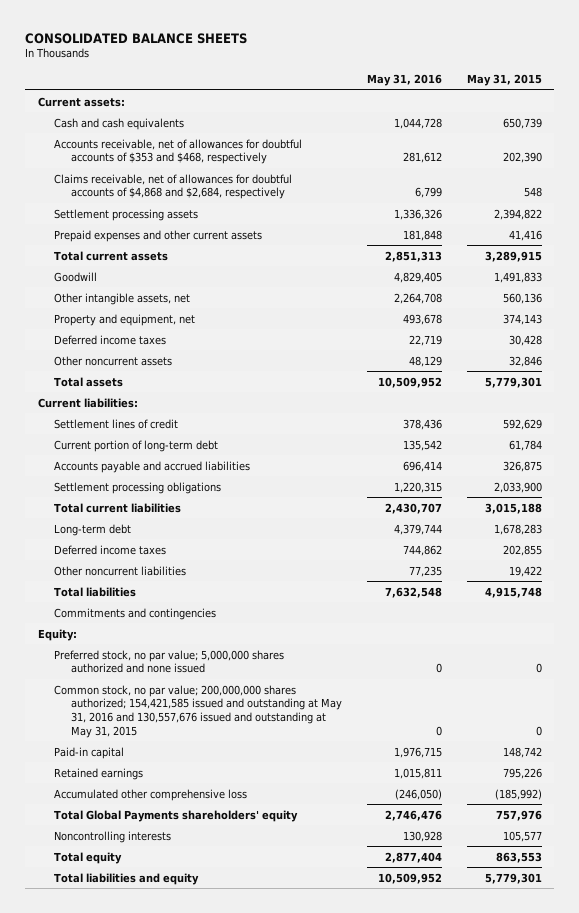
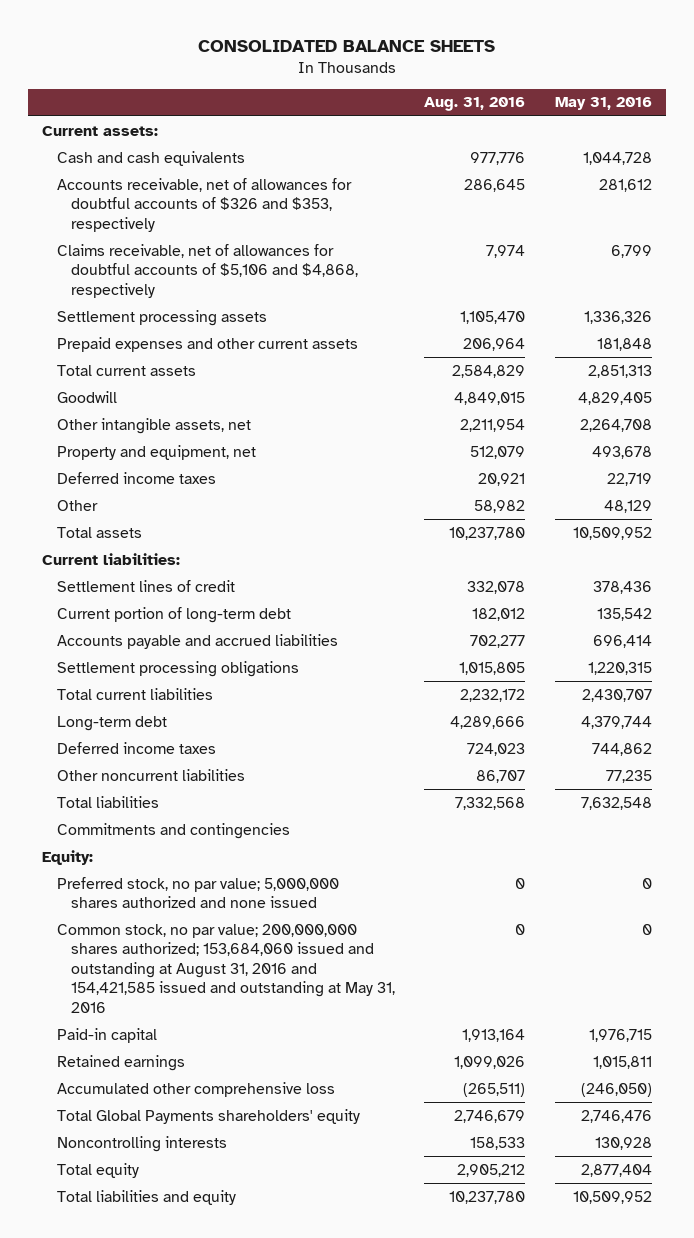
[466,74,542,87] May 31, 2015 -> none
none -> [424,97,526,112] Aug. 31, 2016
[54,138,303,165] Accounts receivable, net of allowances for doubtful accounts of $353 and $468, respectively -> [56,177,352,232] Accounts receivable, net of allowances for doubtful accounts of $326 and $353, respectively
[54,173,293,200] Claims receivable, net of allowances for doubtful accounts of $4,868 and $2,684, respectively -> [56,243,358,298] Claims receivable, net of allowances for doubtful accounts of $5,106 and $4,868, respectively
[54,355,173,366] Other noncurrent assets -> [56,499,98,511] Other
[54,684,342,738] Common stock, no par value; 200,000,000 shares authorized; 154,421,585 issued and outstanding at May 31, 2016 and 130,557,676 issued and outstanding at May 31, 2015 -> [56,923,395,1013] Common stock, no par value; 200,000,000 shares authorized; 153,684,060 issued and outstanding at August 31, 2016 and 154,421,585 issued and outstanding at May 31, 2016

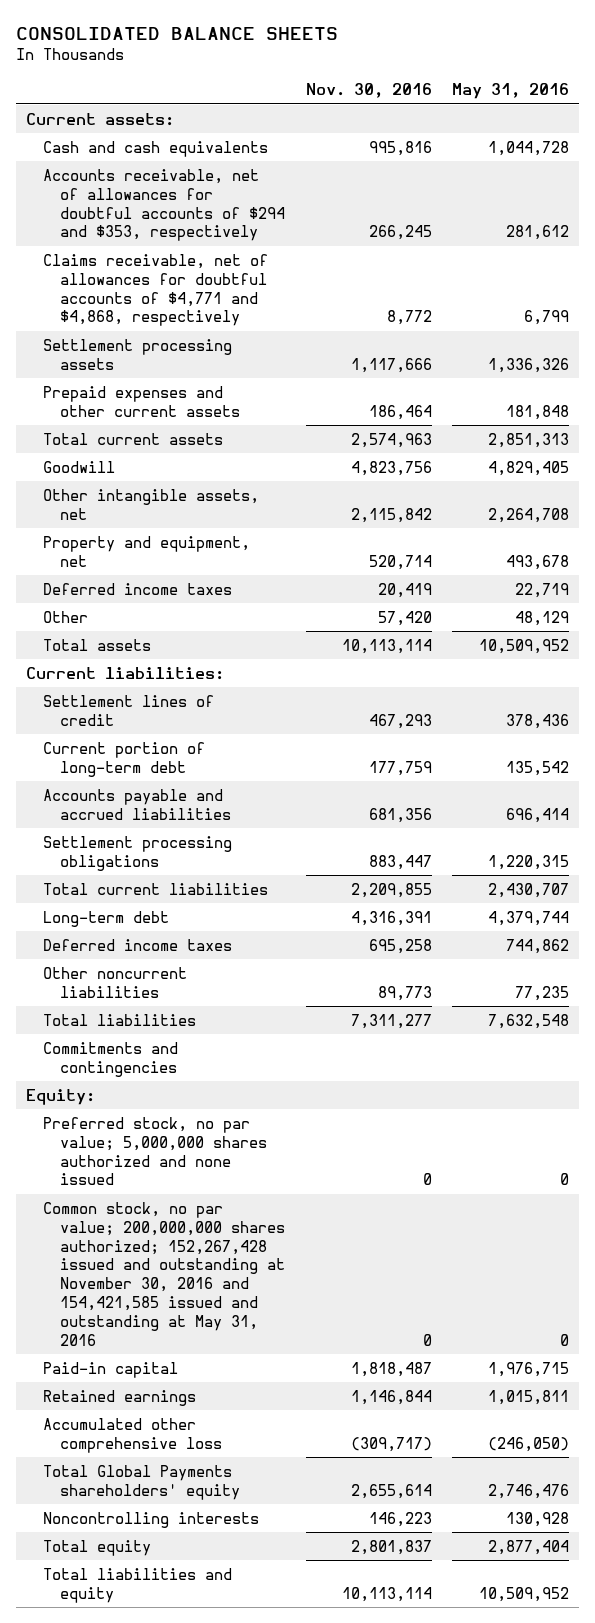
[424,97,526,112] Aug. 31, 2016 -> none
none -> [305,83,432,99] Nov. 30, 2016
[56,177,352,232] Accounts receivable, net of allowances for doubtful accounts of $326 and $353, respectively -> [43,168,286,242] Accounts receivable, net of allowances for doubtful accounts of $294 and $353, respectively
[56,243,358,298] Claims receivable, net of allowances for doubtful accounts of $5,106 and $4,868, respectively -> [43,253,269,327] Claims receivable, net of allowances for doubtful accounts of $4,771 and $4,868, respectively
[56,923,395,1013] Common stock, no par value; 200,000,000 shares authorized; 153,684,060 issued and outstanding at August 31, 2016 and 154,421,585 issued and outstanding at May 31, 2016 -> [43,1201,286,1346] Common stock, no par value; 200,000,000 shares authorized; 152,267,428 issued and outstanding at November 30, 2016 and 154,421,585 issued and outstanding at May 31, 2016

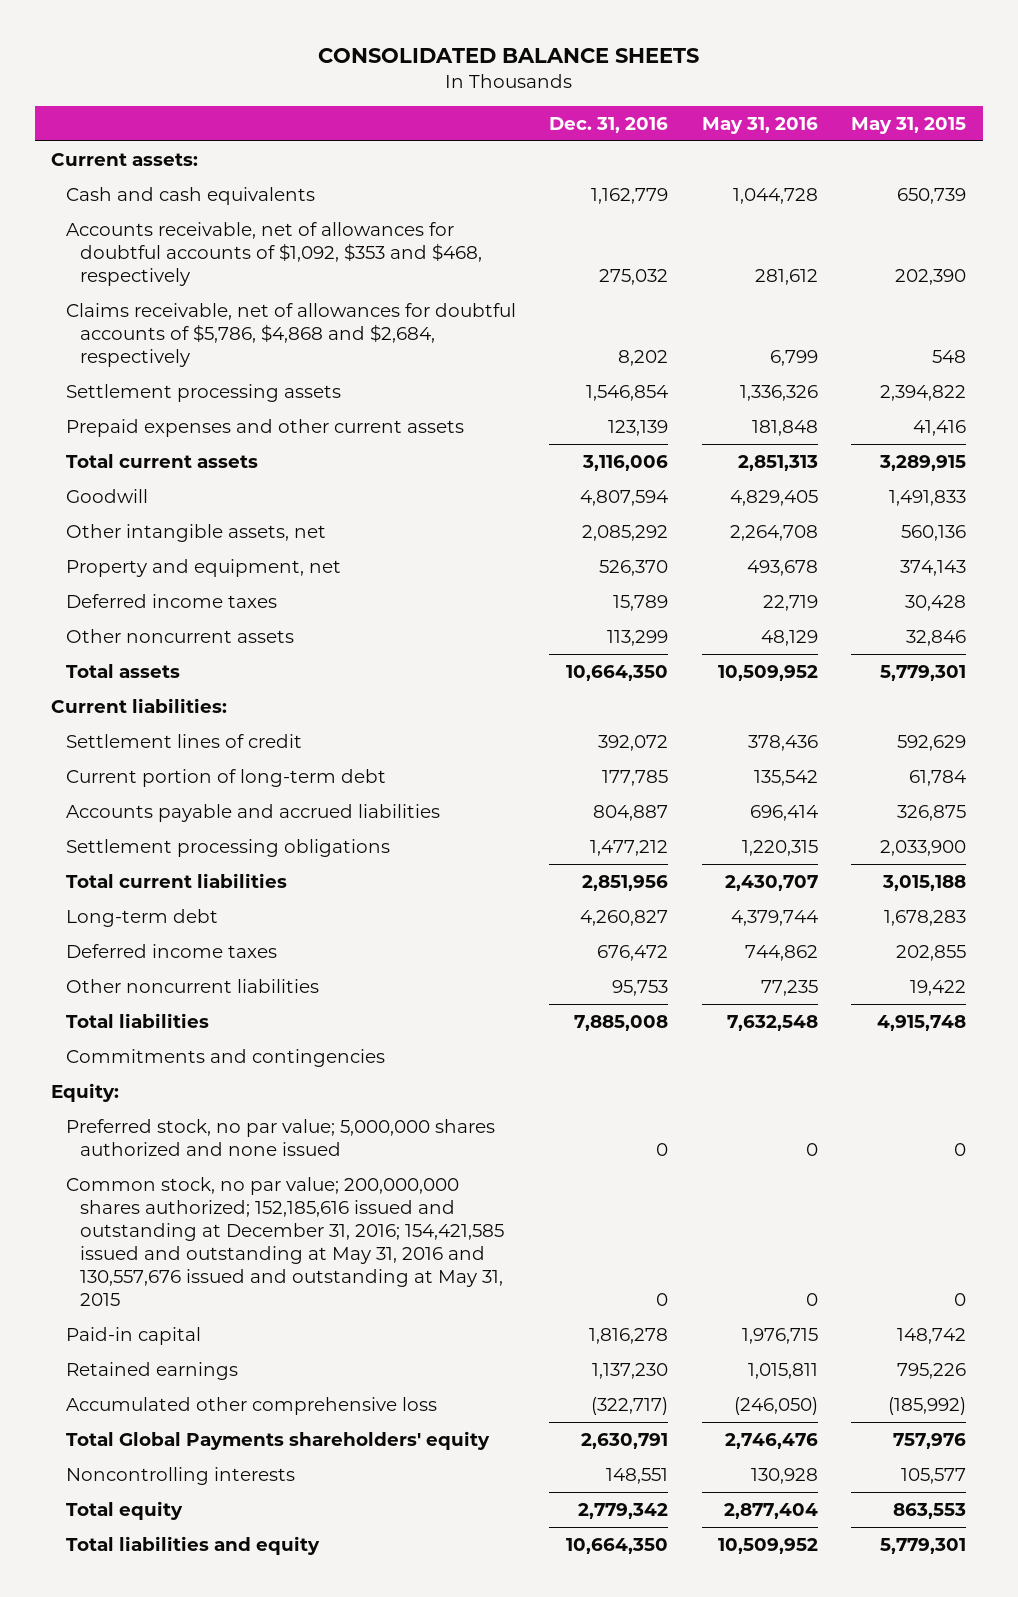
[305,83,432,99] Nov. 30, 2016 -> none
none -> [549,116,669,133] Dec. 31, 2016
none -> [851,116,967,134] May 31, 2015
[43,168,286,242] Accounts receivable, net of allowances for doubtful accounts of $294 and $353, respectively -> [65,221,483,287] Accounts receivable, net of allowances for doubtful accounts of $1,092, $353 and $468, respectively
[43,253,269,327] Claims receivable, net of allowances for doubtful accounts of $4,771 and $4,868, respectively -> [65,302,516,368] Claims receivable, net of allowances for doubtful accounts of $5,786, $4,868 and $2,684, respectively
[43,610,89,623] Other -> [65,628,294,643] Other noncurrent assets
[43,1201,286,1346] Common stock, no par value; 200,000,000 shares authorized; 152,267,428 issued and outstanding at November 30, 2016 and 154,421,585 issued and outstanding at May 31, 2016 -> [65,1176,505,1307] Common stock, no par value; 200,000,000 shares authorized; 152,185,616 issued and outstanding at December 31, 2016; 154,421,585 issued and outstanding at May 31, 2016 and 130,557,676 issued and outstanding at May 31, 2015

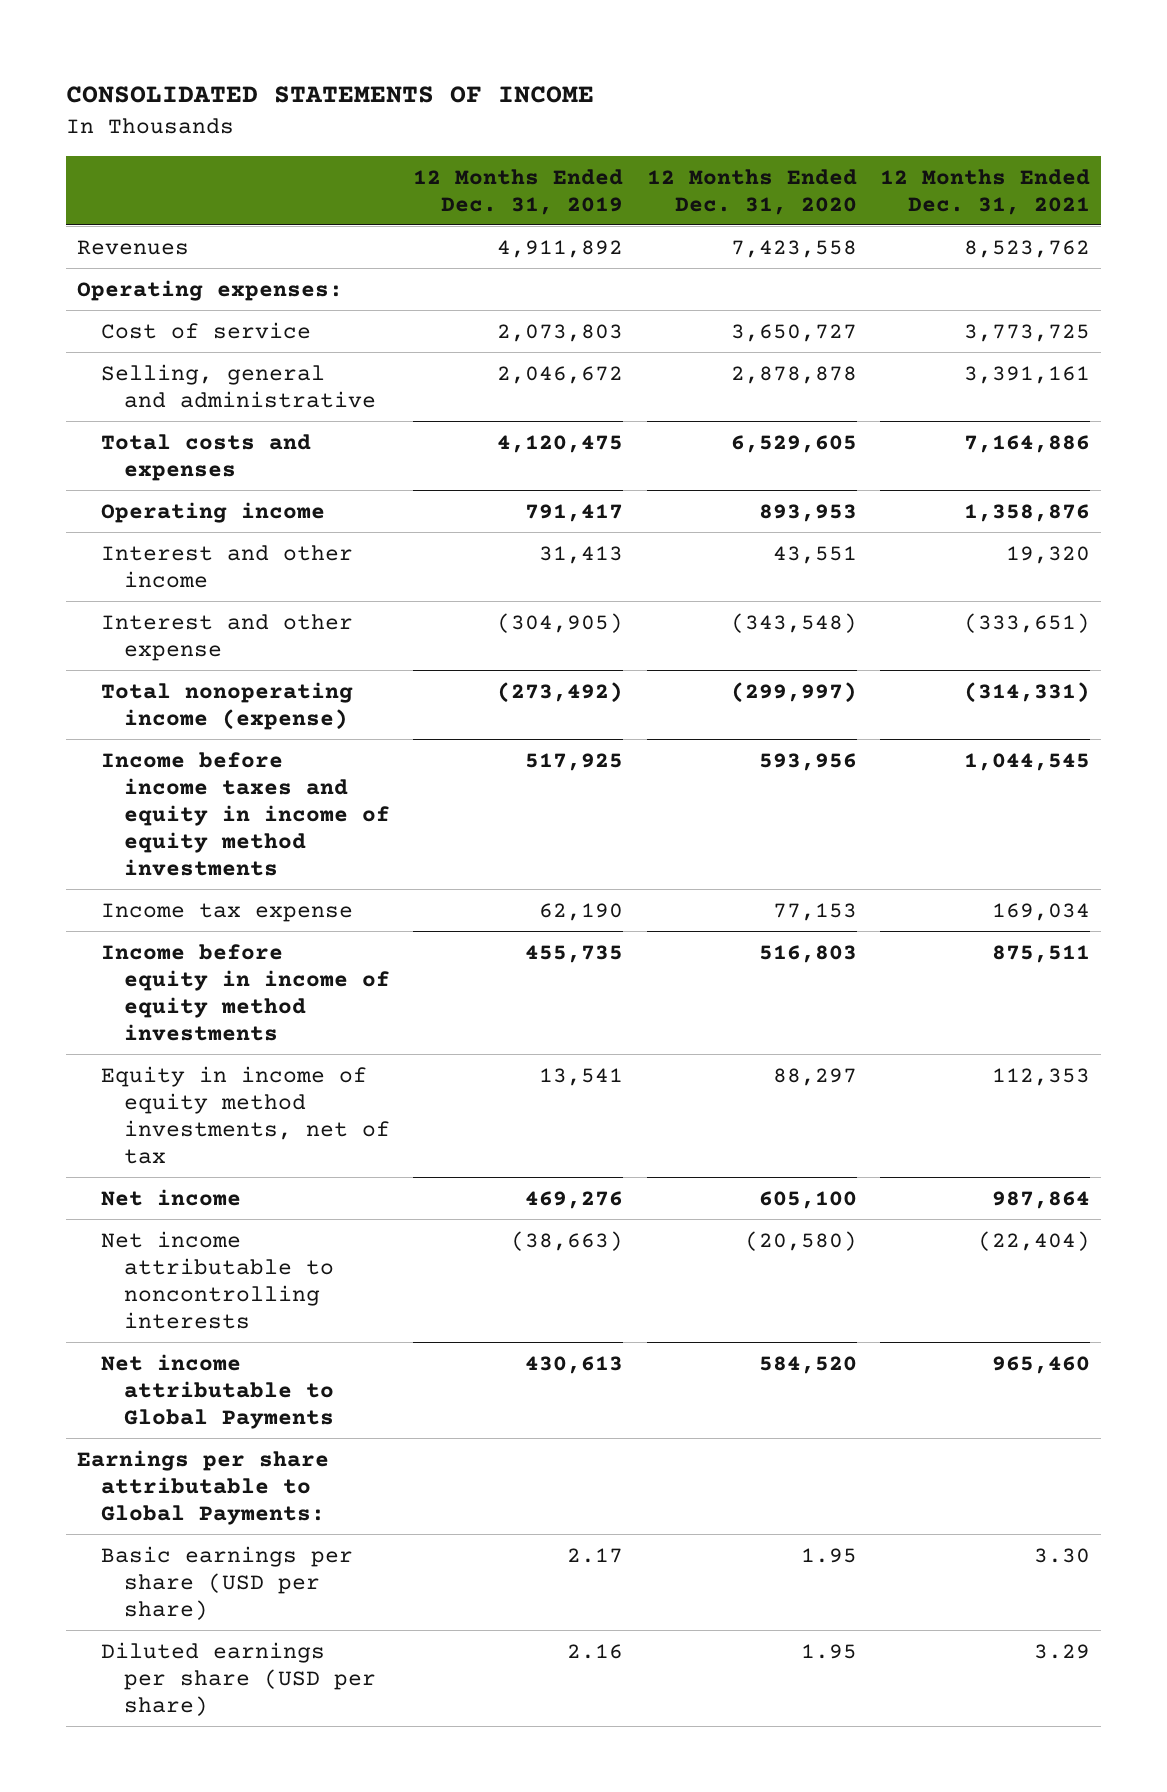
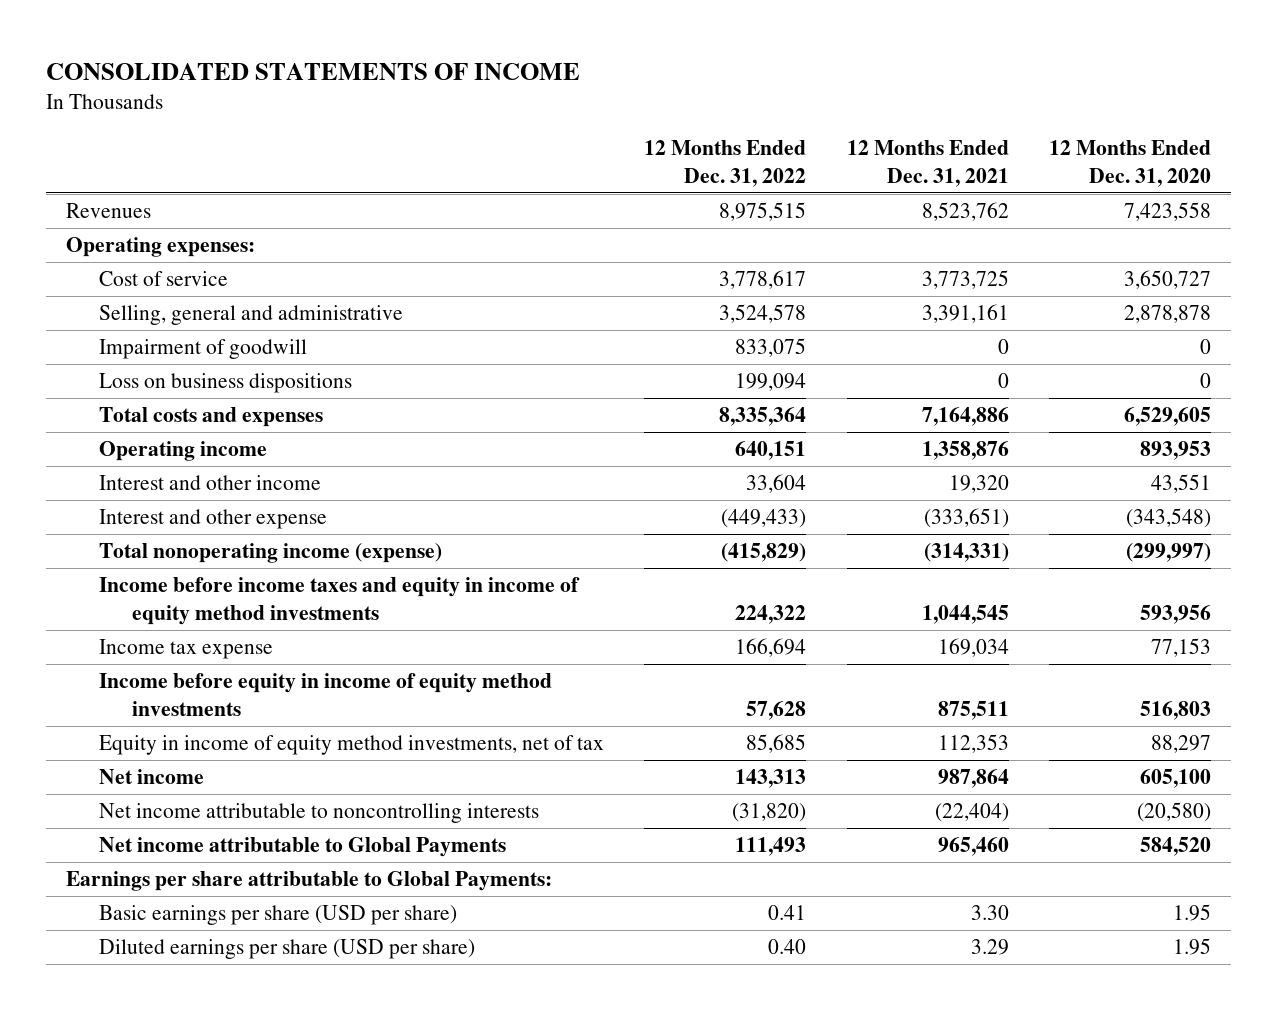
[413,168,624,215] 12 Months Ended Dec. 31, 2019 -> none
none -> [644,139,807,187] 12 Months Ended Dec. 31, 2022
none -> [99,339,308,360] Impairment of goodwill
none -> [99,373,353,394] Loss on business dispositions

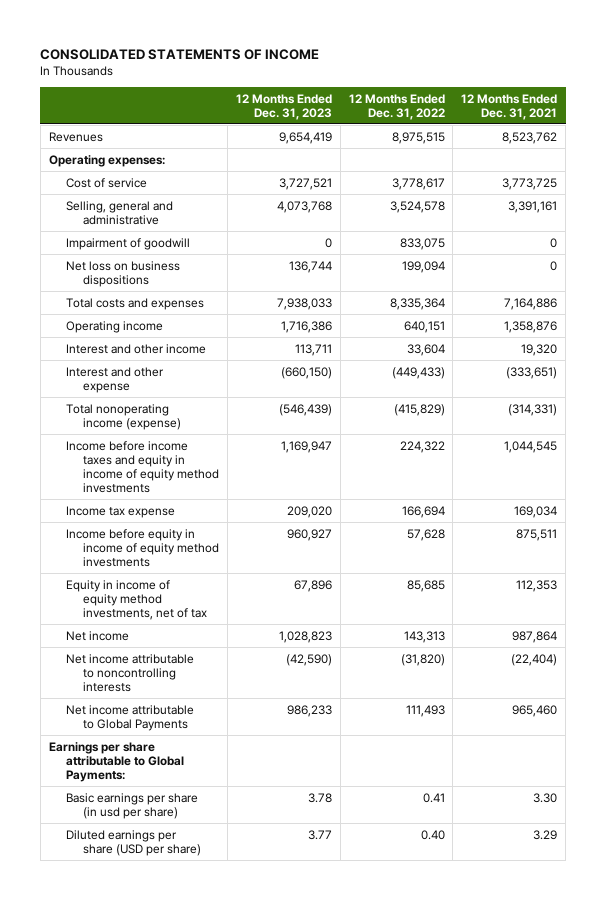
[1048,139,1211,187] 12 Months Ended Dec. 31, 2020 -> none
none -> [235,93,332,120] 12 Months Ended Dec. 31, 2023
[99,373,353,394] Loss on business dispositions -> [65,260,180,287] Net loss on business dispositions
[99,905,458,926] Basic earnings per share (USD per share) -> [65,792,198,819] Basic earnings per share (in usd per share)

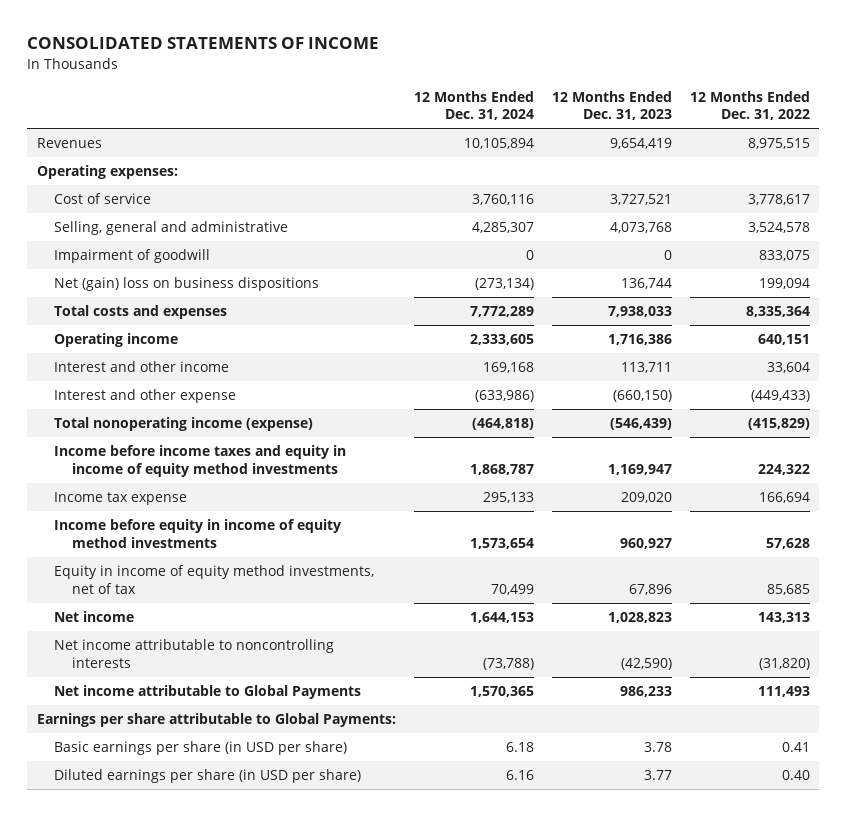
[461,93,558,120] 12 Months Ended Dec. 31, 2021 -> none
none -> [413,90,534,121] 12 Months Ended Dec. 31, 2024
[65,260,180,287] Net loss on business dispositions -> [54,277,320,292] Net (gain) loss on business dispositions
[65,792,198,819] Basic earnings per share (in usd per share) -> [54,741,348,756] Basic earnings per share (in USD per share)
[65,829,202,856] Diluted earnings per share (USD per share) -> [54,769,362,784] Diluted earnings per share (in USD per share)

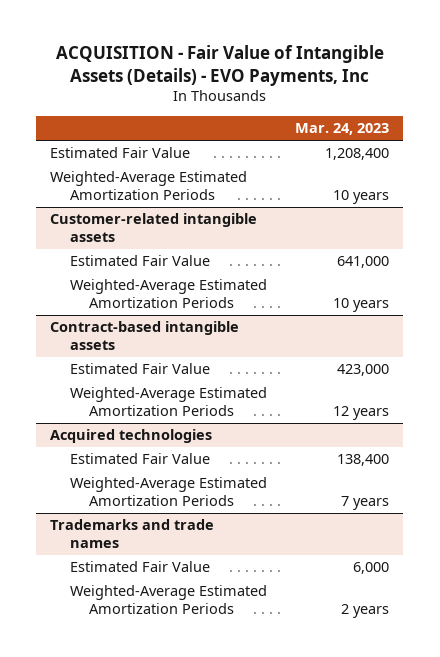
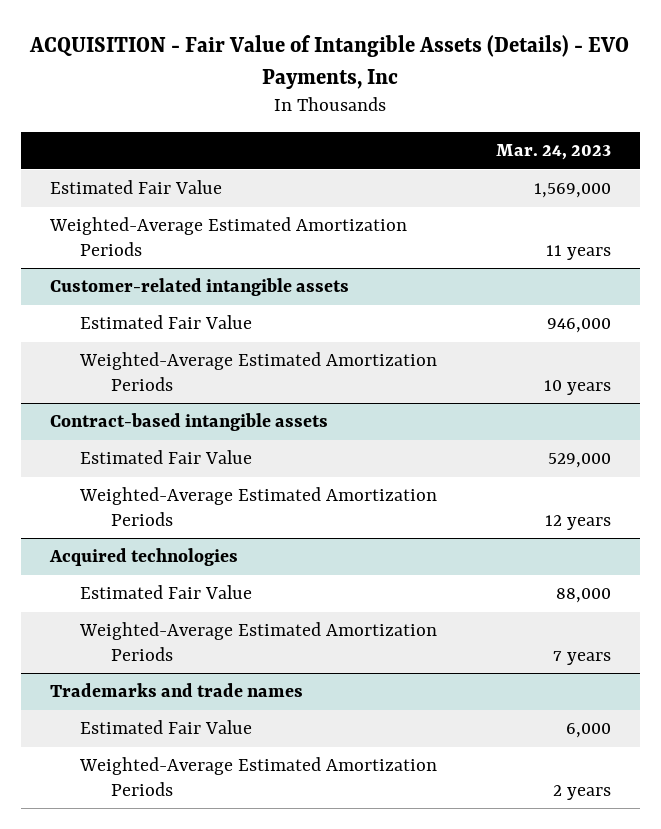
[325,148,390,161] 1,208,400 -> [533,183,611,199] 1,569,000
[333,190,390,205] 10 years -> [545,244,611,260] 11 years
[337,256,390,269] 641,000 -> [546,318,611,334] 946,000
[337,364,390,377] 423,000 -> [547,453,611,469] 529,000
[337,454,390,467] 138,400 -> [555,588,611,604] 88,000

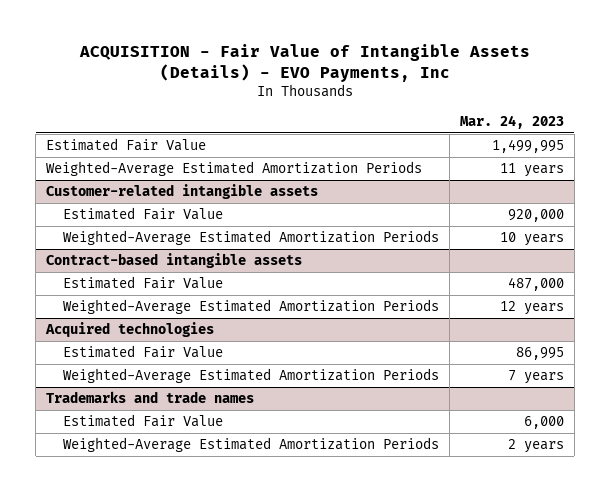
[533,183,611,199] 1,569,000 -> [491,139,564,154] 1,499,995
[546,318,611,334] 946,000 -> [507,209,564,223] 920,000
[547,453,611,469] 529,000 -> [507,277,564,292] 487,000
[555,588,611,604] 88,000 -> [515,347,564,361] 86,995

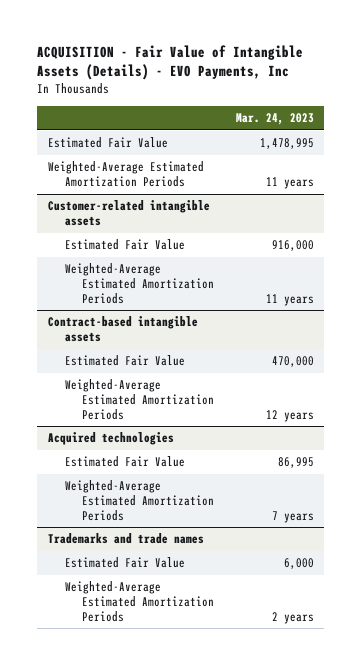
[491,139,564,154] 1,499,995 -> [259,138,314,150] 1,478,995
[507,209,564,223] 920,000 -> [271,240,314,252] 916,000
[499,232,564,247] 10 years -> [265,293,314,306] 11 years
[507,277,564,292] 487,000 -> [271,356,314,368] 470,000

